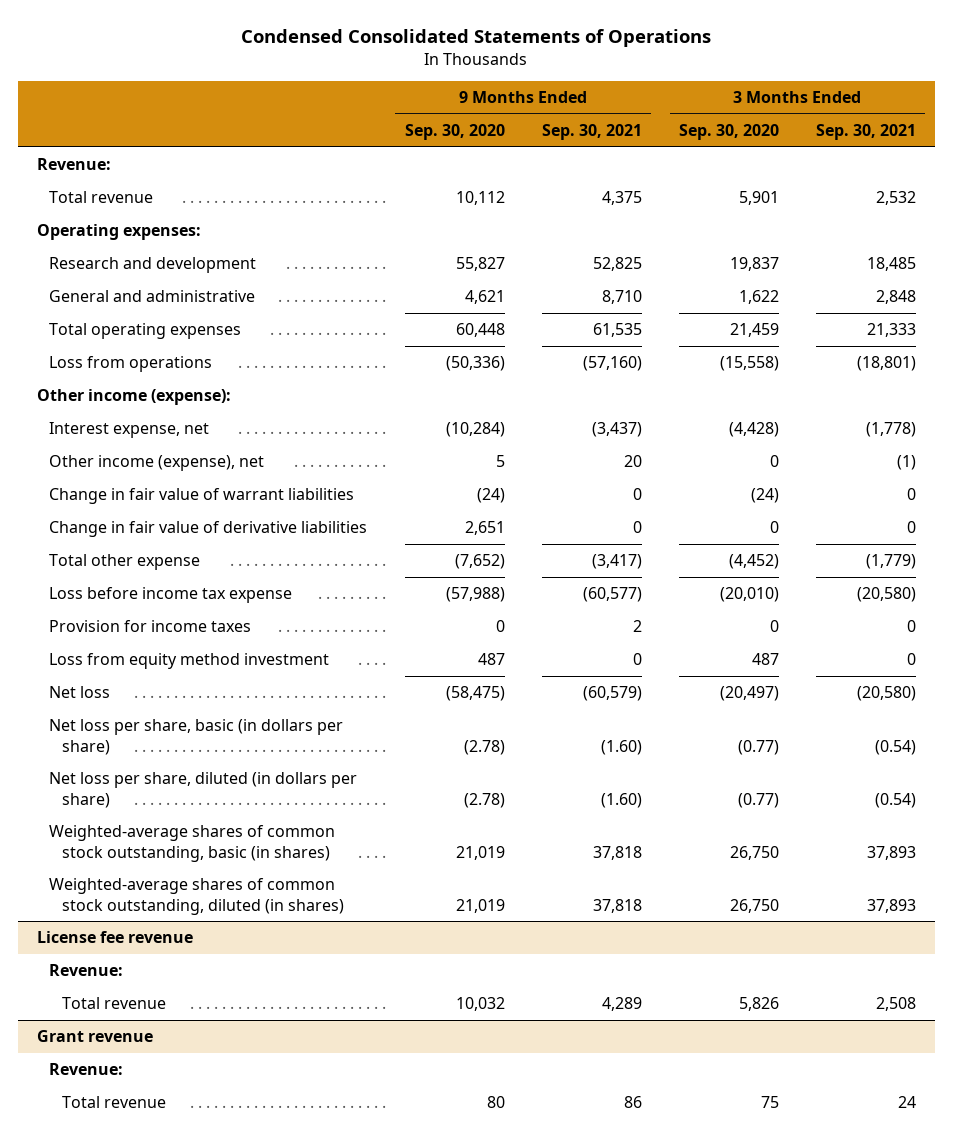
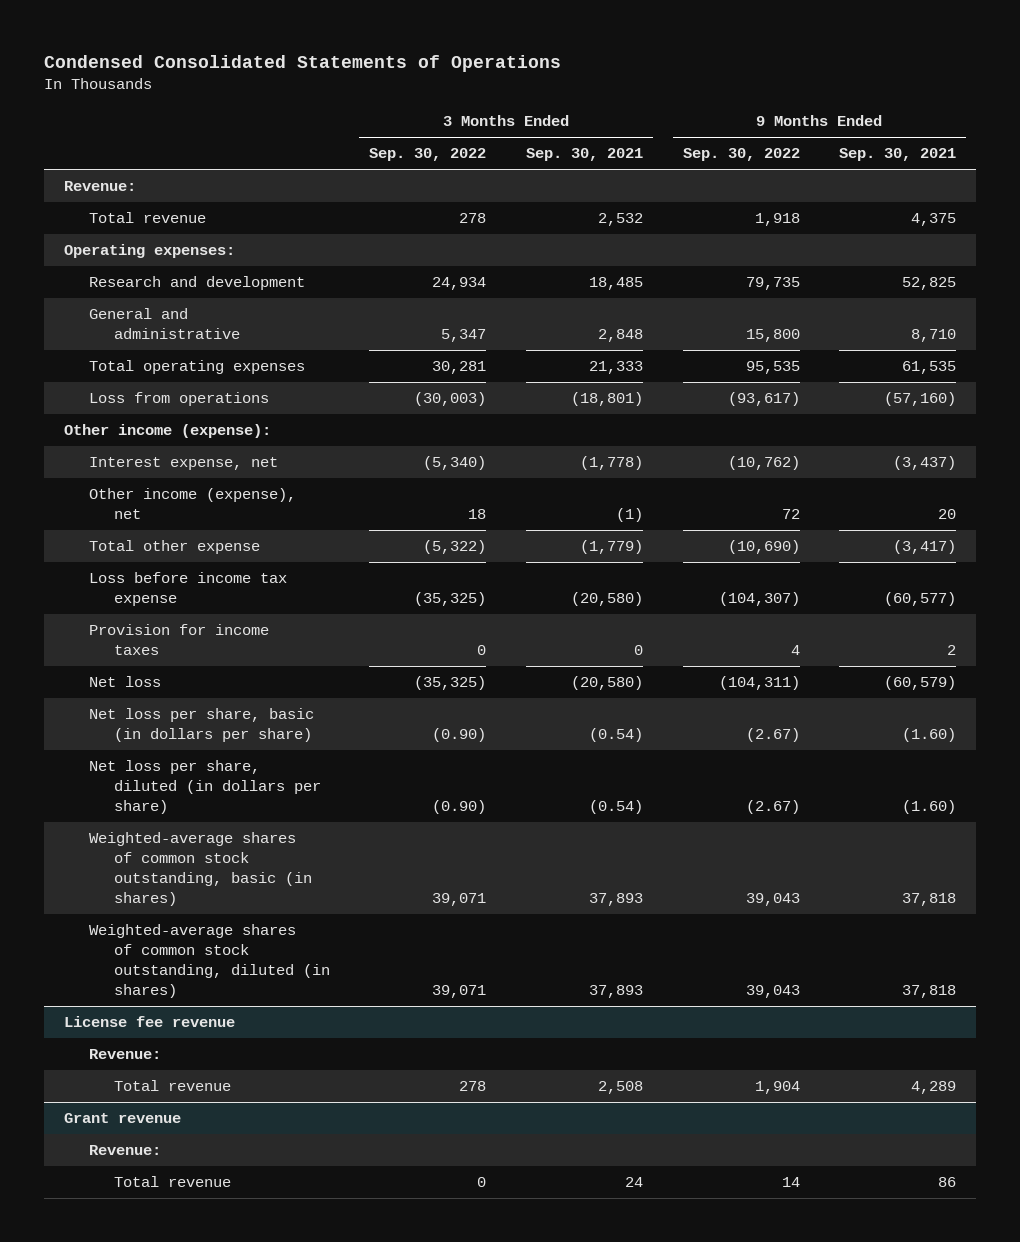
[404,124,505,141] Sep. 30, 2020 -> none
[678,124,779,141] Sep. 30, 2020 -> none
none -> [369,148,487,162] Sep. 30, 2022
none -> [682,148,800,162] Sep. 30, 2022
[49,488,355,505] Change in fair value of warrant liabilities -> none
[49,521,368,538] Change in fair value of derivative liabilities -> none
[49,653,330,670] Loss from equity method investment -> none

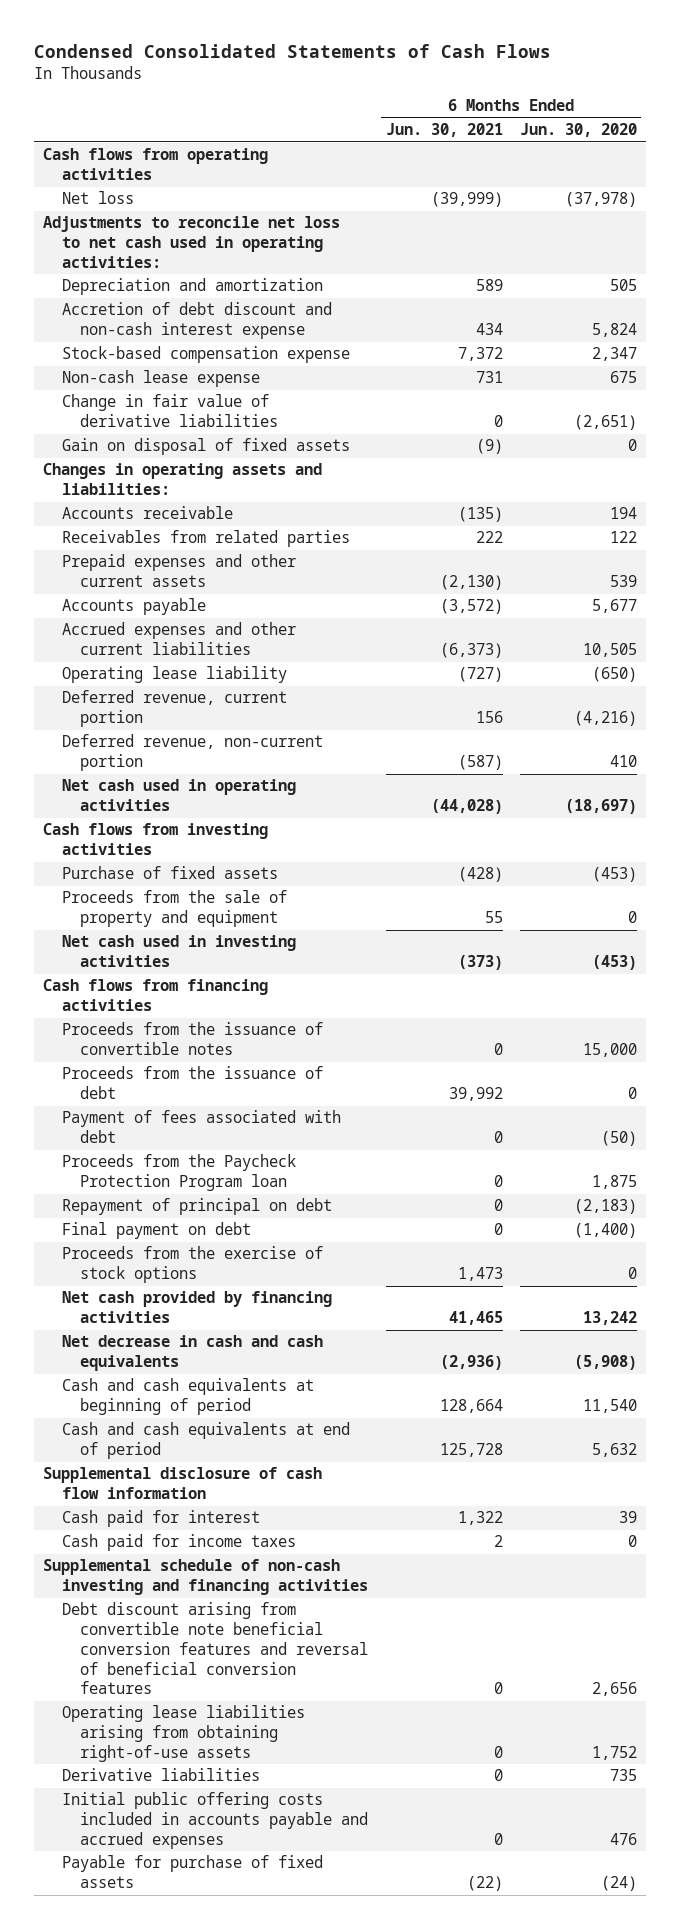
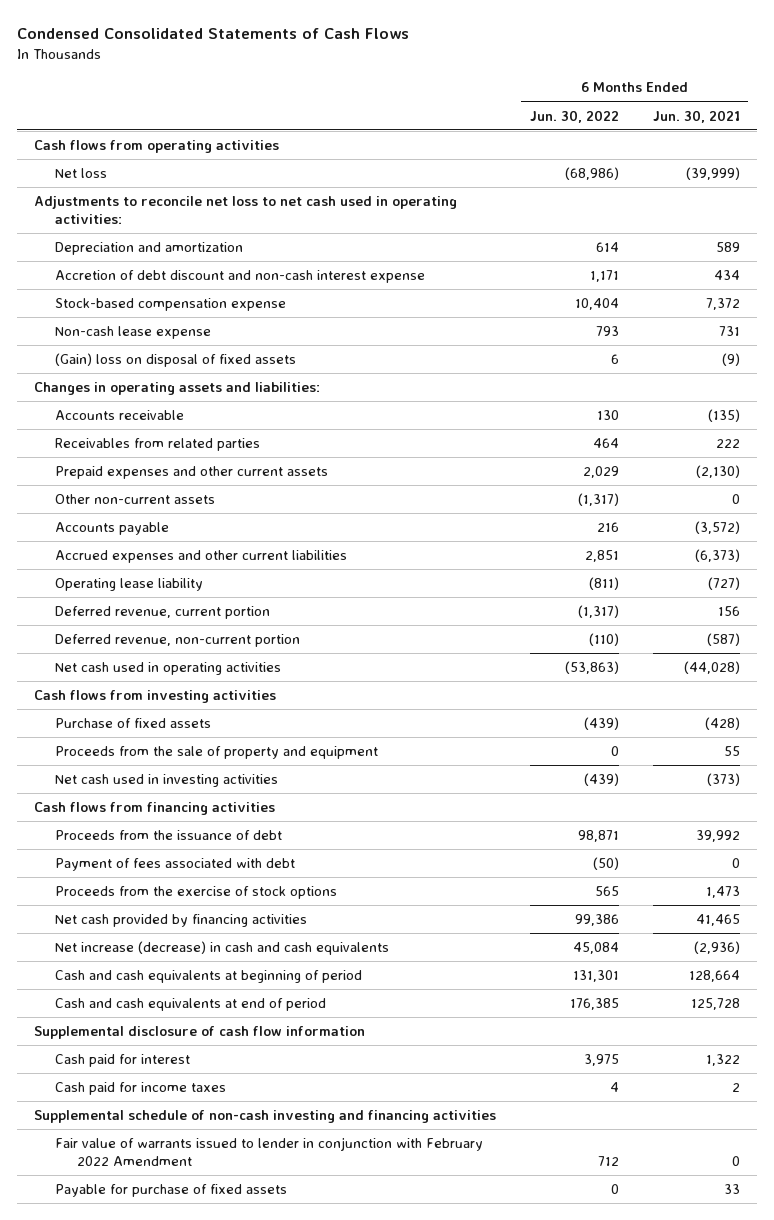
[519,123,637,138] Jun. 30, 2020 -> none
none -> [529,109,619,123] Jun. 30, 2022
[61,394,279,428] Change in fair value of derivative liabilities -> none
[61,438,350,456] Gain on disposal of fixed assets -> [55,352,297,367] (Gain) loss on disposal of fixed assets
none -> [55,493,216,504] Other non-current assets
[61,1022,323,1056] Proceeds from the issuance of convertible notes -> none
[61,1154,296,1192] Proceeds from the Paycheck Protection Program loan -> none
[61,1198,332,1216] Repayment of principal on debt -> none
[61,1222,251,1240] Final payment on debt -> none
[61,1335,323,1372] Net decrease in cash and cash equivalents -> [55,940,390,955] Net increase (decrease) in cash and cash equivalents
[61,1602,369,1695] Debt discount arising from convertible note beneficial conversion features and reversal of beneficial conversion features -> none
[61,1705,305,1762] Operating lease liabilities arising from obtaining right-of-use assets -> none
[61,1768,260,1782] Derivative liabilities -> none
[61,1792,369,1849] Initial public offering costs included in accounts payable and accrued expenses -> none
none -> [55,1136,484,1166] Fair value of warrants issued to lender in conjunction with February 2022 Amendment
[466,1876,503,1892] (22) -> [723,1183,740,1194] 33

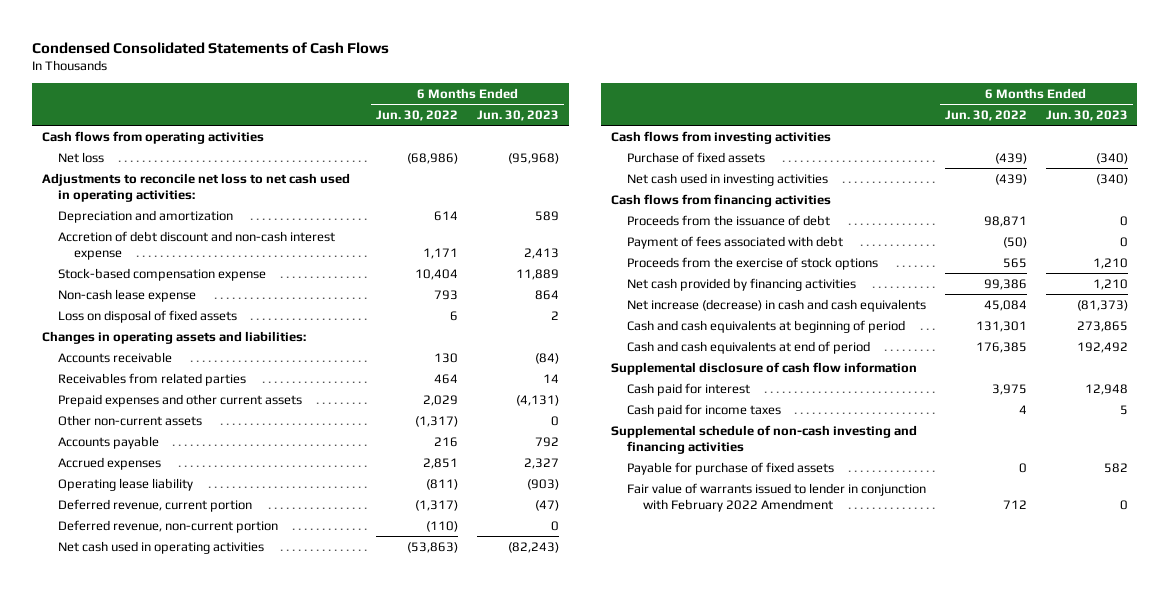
[652,109,740,123] Jun. 30, 2021 -> none
none -> [477,109,560,121] Jun. 30, 2023
[55,352,297,367] (Gain) loss on disposal of fixed assets -> [58,309,238,323] Loss on disposal of fixed assets
[55,549,348,563] Accrued expenses and other current liabilities -> [58,456,162,470] Accrued expenses
[55,745,379,759] Proceeds from the sale of property and equipment -> none
[55,1136,484,1166] Fair value of warrants issued to lender in conjunction with February 2022 Amendment -> [626,482,926,512] Fair value of warrants issued to lender in conjunction with February 2022 Amendment

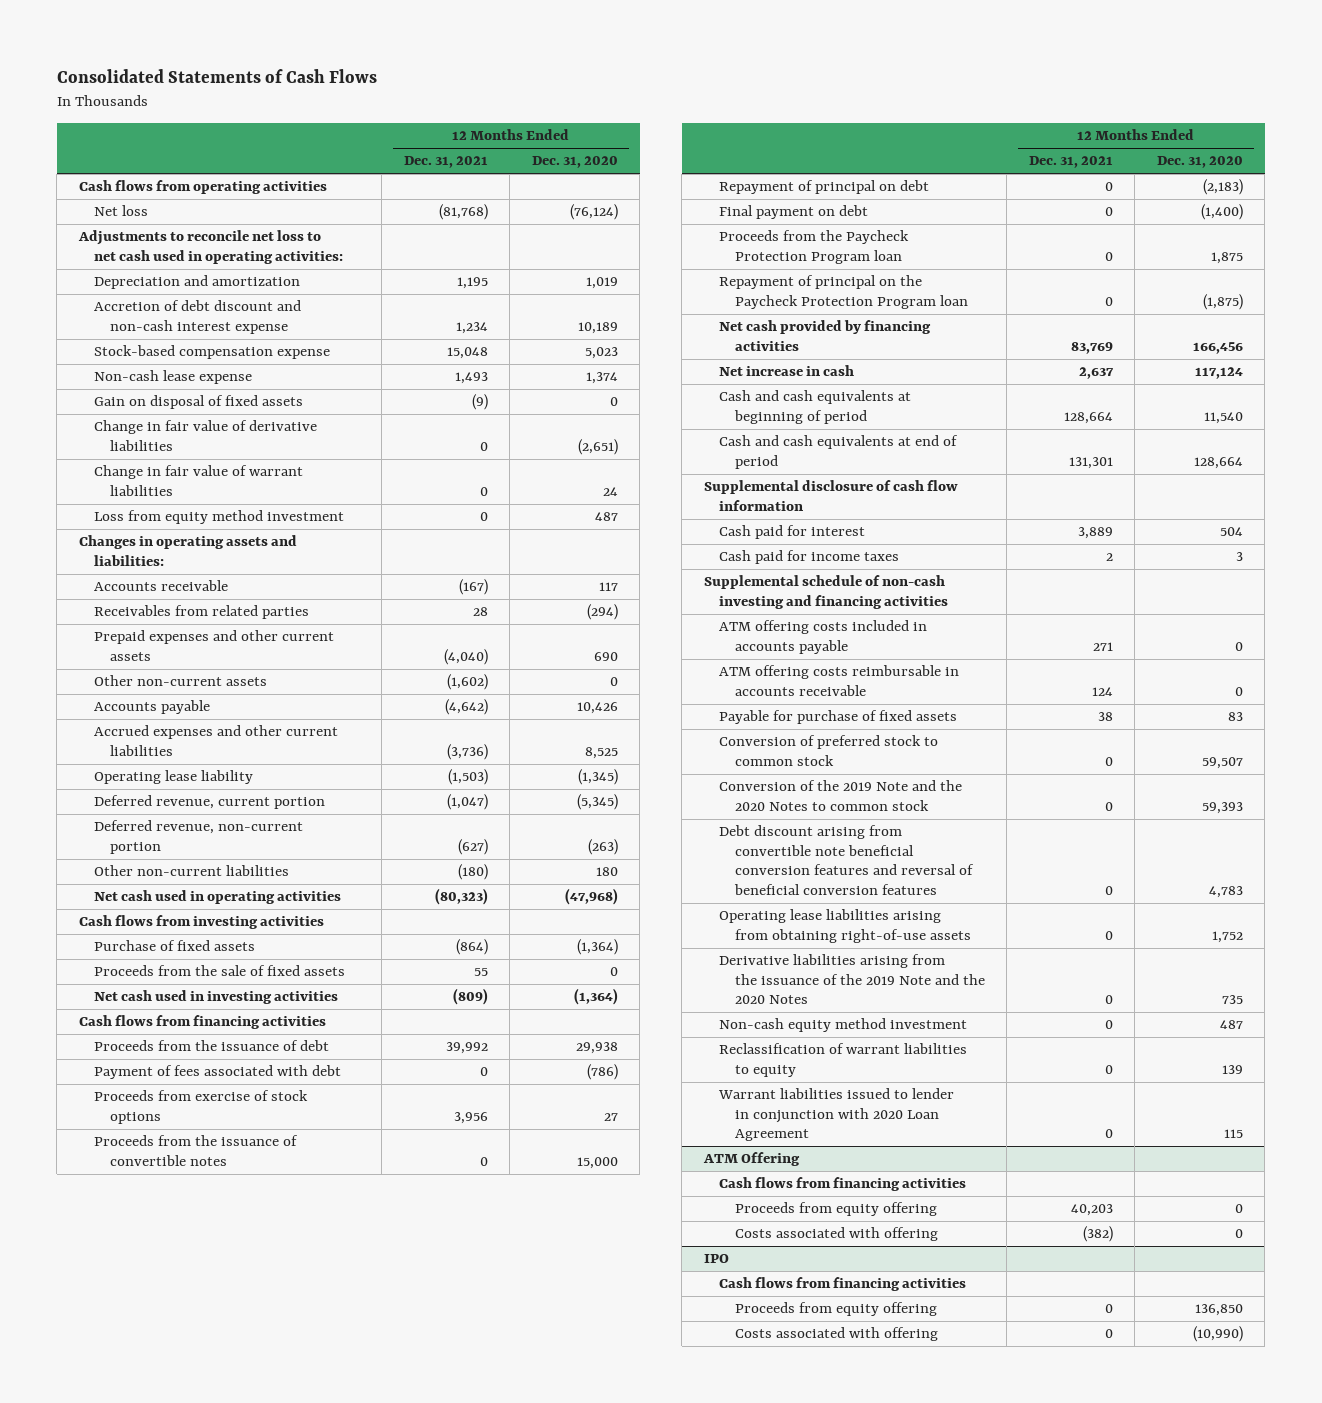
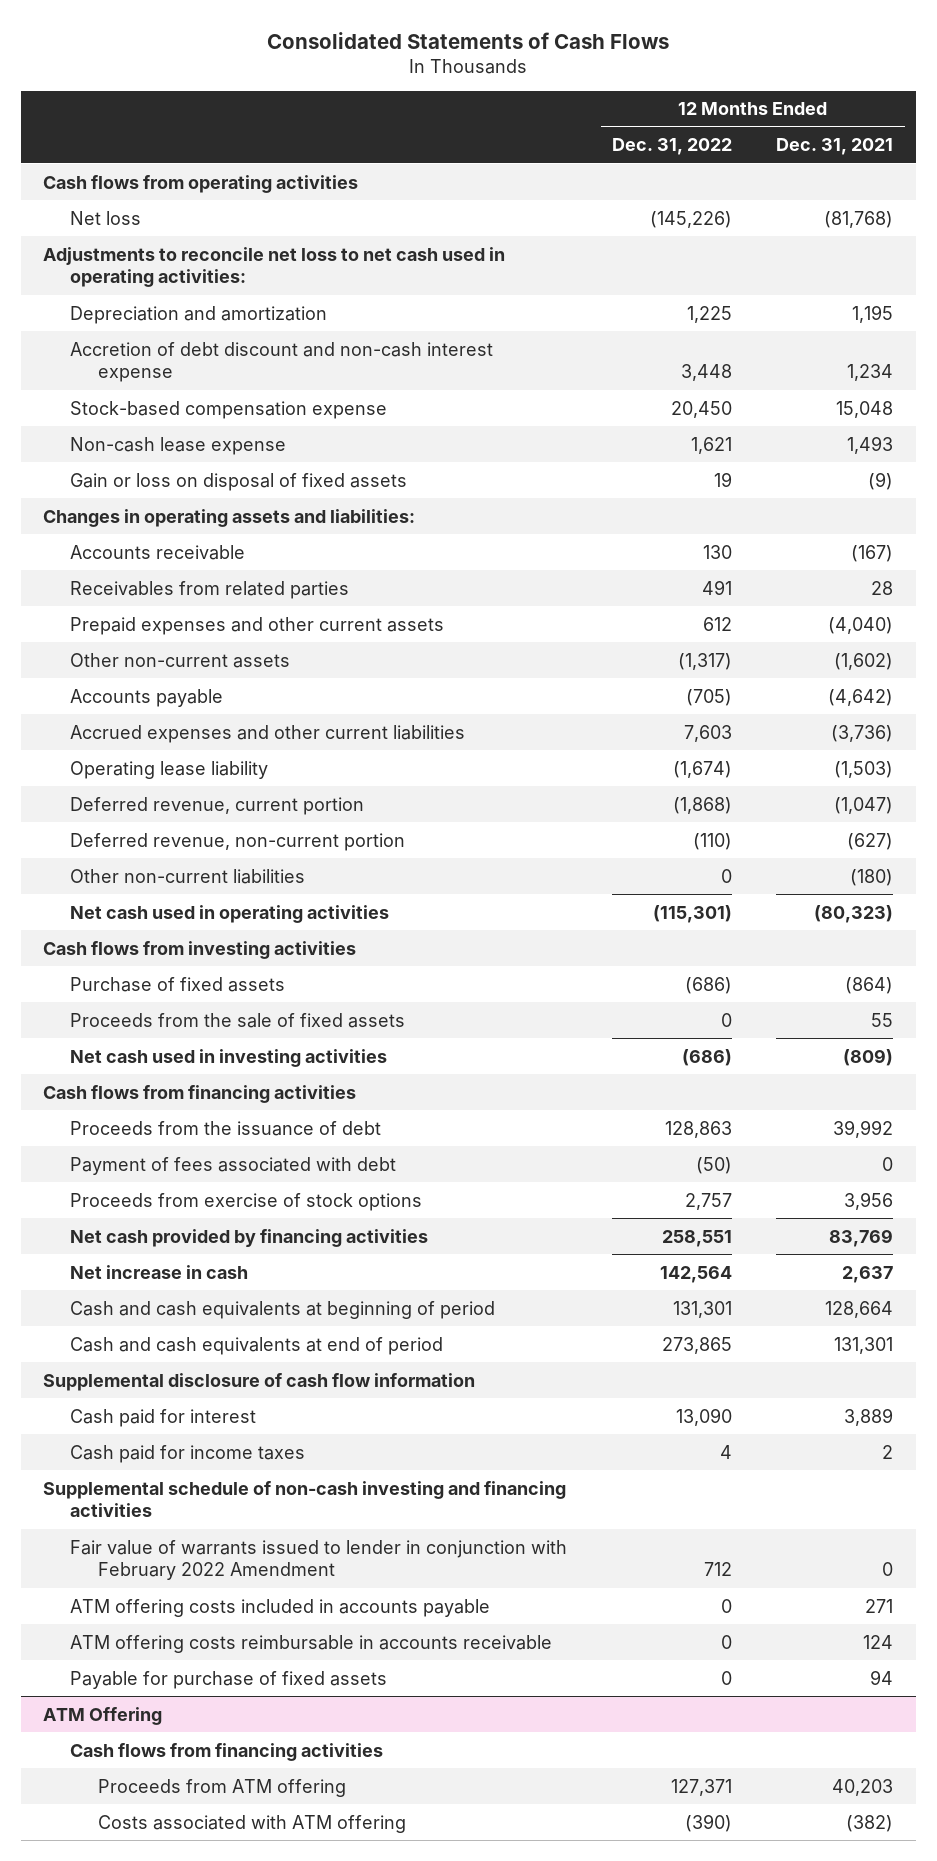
[531,156,618,169] Dec. 31, 2020 -> none
none -> [611,138,732,156] Dec. 31, 2022
[94,420,318,451] Change in fair value of derivative liabilities -> none
[94,465,304,496] Change in fair value of warrant liabilities -> none
[94,510,345,525] Loss from equity method investment -> none
[94,395,304,410] Gain on disposal of fixed assets -> [70,472,408,491] Gain or loss on disposal of fixed assets
[94,1135,299,1166] Proceeds from the issuance of convertible notes -> none
[719,180,930,195] Repayment of principal on debt -> none
[719,205,869,220] Final payment on debt -> none
[719,230,910,264] Proceeds from the Paycheck Protection Program loan -> none
[719,275,968,309] Repayment of principal on the Paycheck Protection Program loan -> none
none -> [70,1539,568,1581] Fair value of warrants issued to lender in conjunction with February 2022 Amendment
[719,735,939,766] Conversion of preferred stock to common stock -> none
[719,780,963,811] Conversion of the 2019 Note and the 2020 Notes to common stock -> none
[719,825,974,895] Debt discount arising from convertible note beneficial conversion features and reversal of beneficial conversion features -> none
[719,909,971,943] Operating lease liabilities arising from obtaining right-of-use assets -> none
[719,954,985,1005] Derivative liabilities arising from the issuance of the 2019 Note and the 2020 Notes -> none
[719,1018,968,1033] Non-cash equity method investment -> none
[719,1043,968,1077] Reclassification of warrant liabilities to equity -> none
[718,1088,955,1142] Warrant liabilities issued to lender in conjunction with 2020 Loan Agreement -> none
[1097,712,1113,722] 38 -> [870,1669,894,1685] 94
[703,1254,729,1264] IPO -> none
[719,1277,967,1292] Cash flows from financing activities -> none
[734,1302,937,1317] Proceeds from equity offering -> none
[734,1327,938,1342] Costs associated with offering -> none
[734,1202,937,1217] Proceeds from equity offering -> [97,1778,346,1797] Proceeds from ATM offering
[734,1227,938,1242] Costs associated with offering -> [97,1814,406,1833] Costs associated with ATM offering

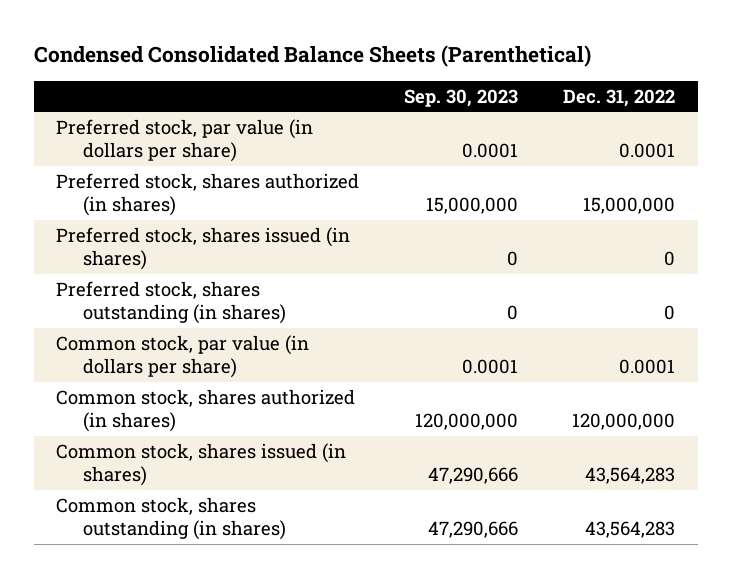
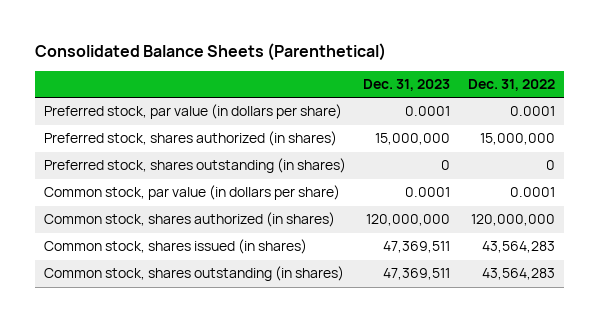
[33,45,591,68] Condensed Consolidated Balance Sheets (Parenthetical) -> [34,42,386,61] Consolidated Balance Sheets (Parenthetical)
[404,88,519,107] Sep. 30, 2023 -> none
none -> [363,79,451,92] Dec. 31, 2023
[56,227,351,271] Preferred stock, shares issued (in shares) -> none

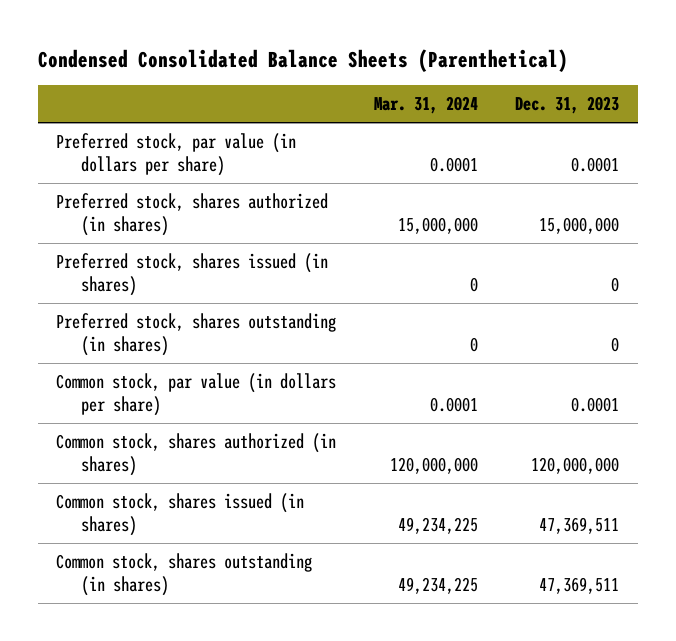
[34,42,386,61] Consolidated Balance Sheets (Parenthetical) -> [37,48,568,72] Condensed Consolidated Balance Sheets (Parenthetical)
[468,79,556,92] Dec. 31, 2022 -> none
none -> [373,96,478,115] Mar. 31, 2024
none -> [56,252,329,297] Preferred stock, shares issued (in shares)

